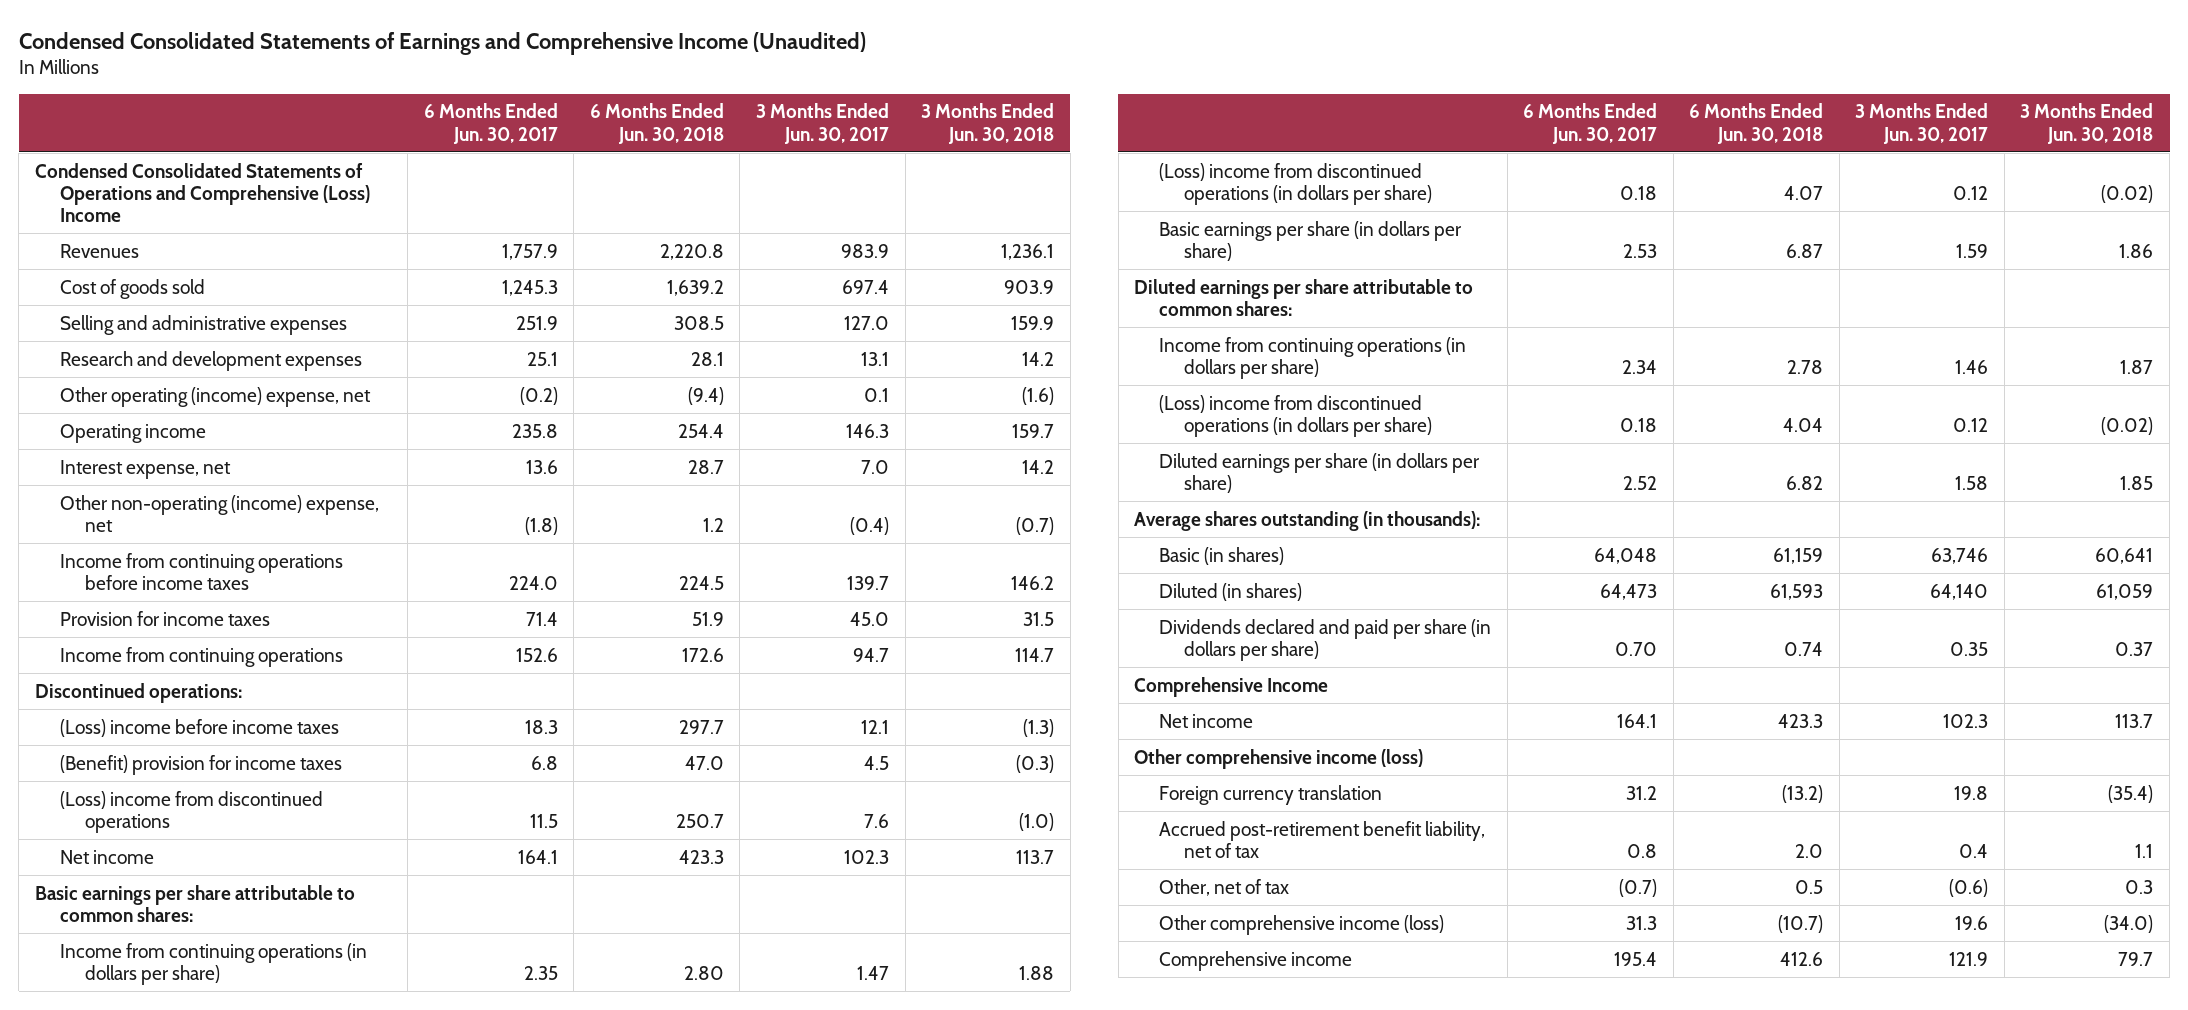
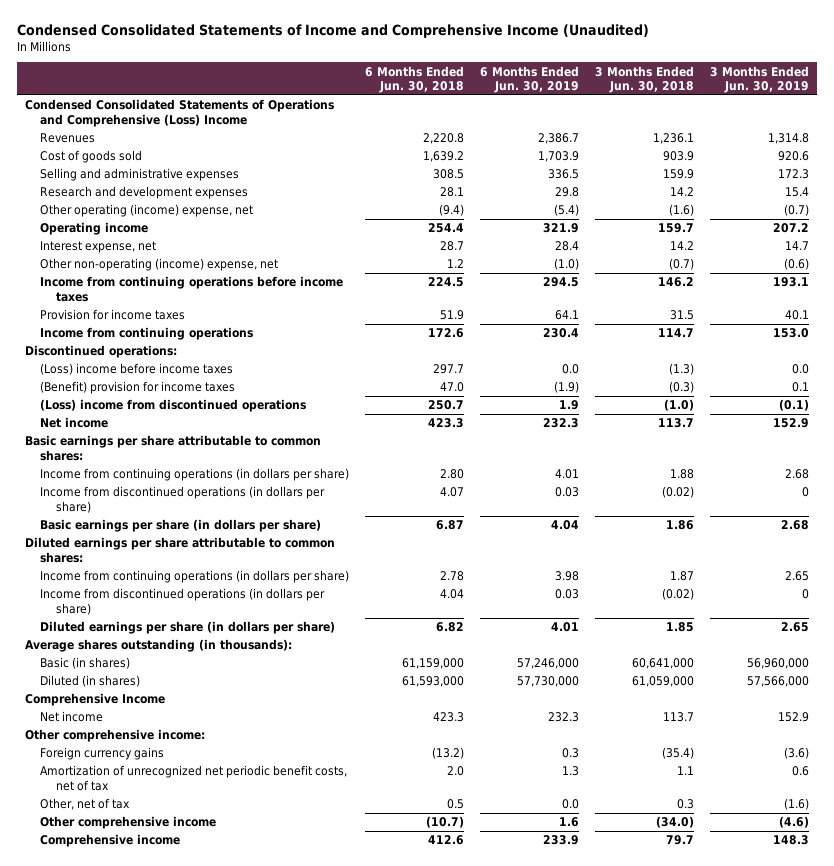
[18,31,866,55] Condensed Consolidated Statements of Earnings and Comprehensive Income (Unaudited) -> [16,24,649,39] Condensed Consolidated Statements of Income and Comprehensive Income (Unaudited)
[423,103,558,144] 6 Months Ended Jun. 30, 2017 -> none
[755,103,889,144] 3 Months Ended Jun. 30, 2017 -> none
none -> [480,65,580,93] 6 Months Ended Jun. 30, 2019
none -> [710,65,810,93] 3 Months Ended Jun. 30, 2019
[1159,162,1433,205] (Loss) income from discontinued operations (in dollars per share) -> [40,486,326,513] Income from discontinued operations (in dollars per share)
[1159,394,1433,437] (Loss) income from discontinued operations (in dollars per share) -> [40,588,326,615] Income from discontinued operations (in dollars per share)
[1159,618,1492,661] Dividends declared and paid per share (in dollars per share) -> none
[1773,547,1824,564] 61,159 -> [402,658,465,670] 61,159,000
[2095,547,2154,564] 60,641 -> [632,658,695,670] 60,641,000
[1770,583,1824,600] 61,593 -> [402,676,465,688] 61,593,000
[2096,583,2154,600] 61,059 -> [632,676,695,688] 61,059,000
[1134,748,1424,769] Other comprehensive income (loss) -> [24,729,205,743] Other comprehensive income:
[1159,784,1383,805] Foreign currency translation -> [40,747,165,761] Foreign currency gains
[1159,820,1486,858] Accrued post-retirement benefit liability, net of tax -> [40,765,348,791] Amortization of unrecognized net periodic benefit costs, net of tax
[1159,914,1445,935] Other comprehensive income (loss) -> [40,816,217,830] Other comprehensive income

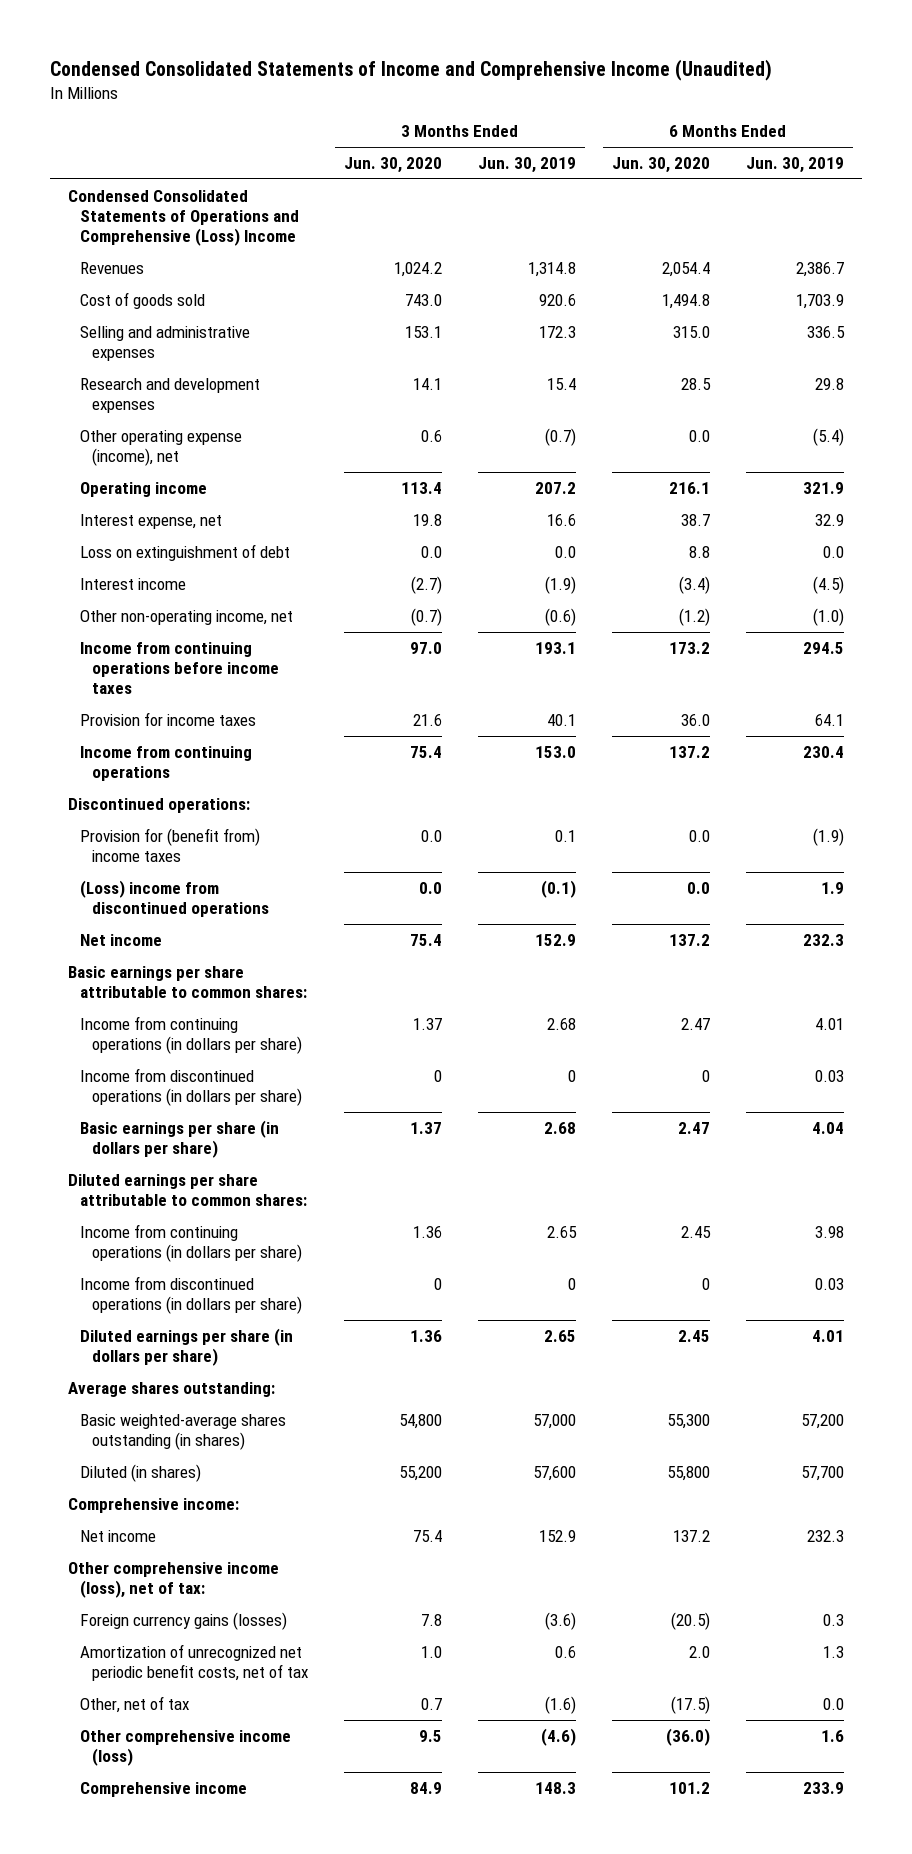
[365,65,465,93] 6 Months Ended Jun. 30, 2018 -> none
[595,65,695,93] 3 Months Ended Jun. 30, 2018 -> none
none -> [344,156,443,173] Jun. 30, 2020
none -> [612,156,711,173] Jun. 30, 2020
[40,204,254,218] Other operating (income) expense, net -> [80,429,243,466] Other operating expense (income), net
[555,241,580,252] 28.4 -> [815,513,845,526] 32.9
[785,241,810,251] 14.7 -> [547,513,577,526] 16.6
none -> [80,543,291,561] Loss on extinguishment of debt
none -> [80,577,187,590] Interest income
[40,258,279,272] Other non-operating (income) expense, net -> [80,609,294,625] Other non-operating income, net
[40,363,234,376] (Loss) income before income taxes -> none
[40,381,236,395] (Benefit) provision for income taxes -> [80,827,261,862] Provision for (benefit from) income taxes
[24,639,292,653] Average shares outstanding (in thousands): -> [67,1381,275,1397] Average shares outstanding:
[40,657,131,670] Basic (in shares) -> [80,1413,287,1450] Basic weighted-average shares outstanding (in shares)
[517,658,580,670] 57,246,000 -> [801,1413,845,1429] 57,200
[747,658,810,670] 56,960,000 -> [533,1413,577,1429] 57,000
[517,676,580,688] 57,730,000 -> [801,1465,845,1481] 57,700
[747,676,810,688] 57,566,000 -> [533,1465,577,1481] 57,600
[24,693,165,707] Comprehensive Income -> [67,1497,239,1513] Comprehensive income:
[24,729,205,743] Other comprehensive income: -> [67,1561,279,1598] Other comprehensive income (loss), net of tax:
[40,747,165,761] Foreign currency gains -> [80,1611,288,1630] Foreign currency gains (losses)
[40,816,217,830] Other comprehensive income -> [80,1729,292,1766] Other comprehensive income (loss)

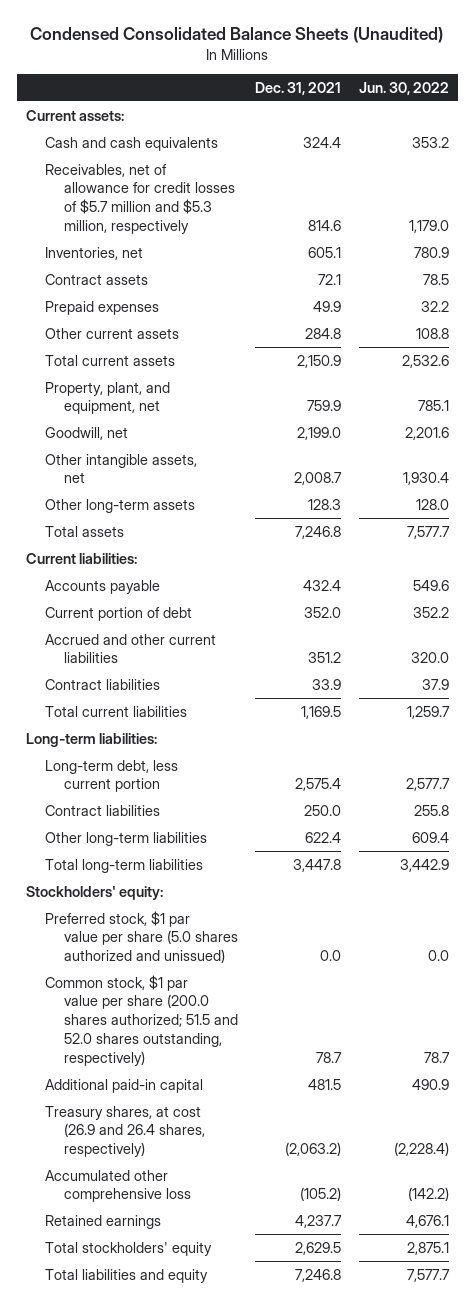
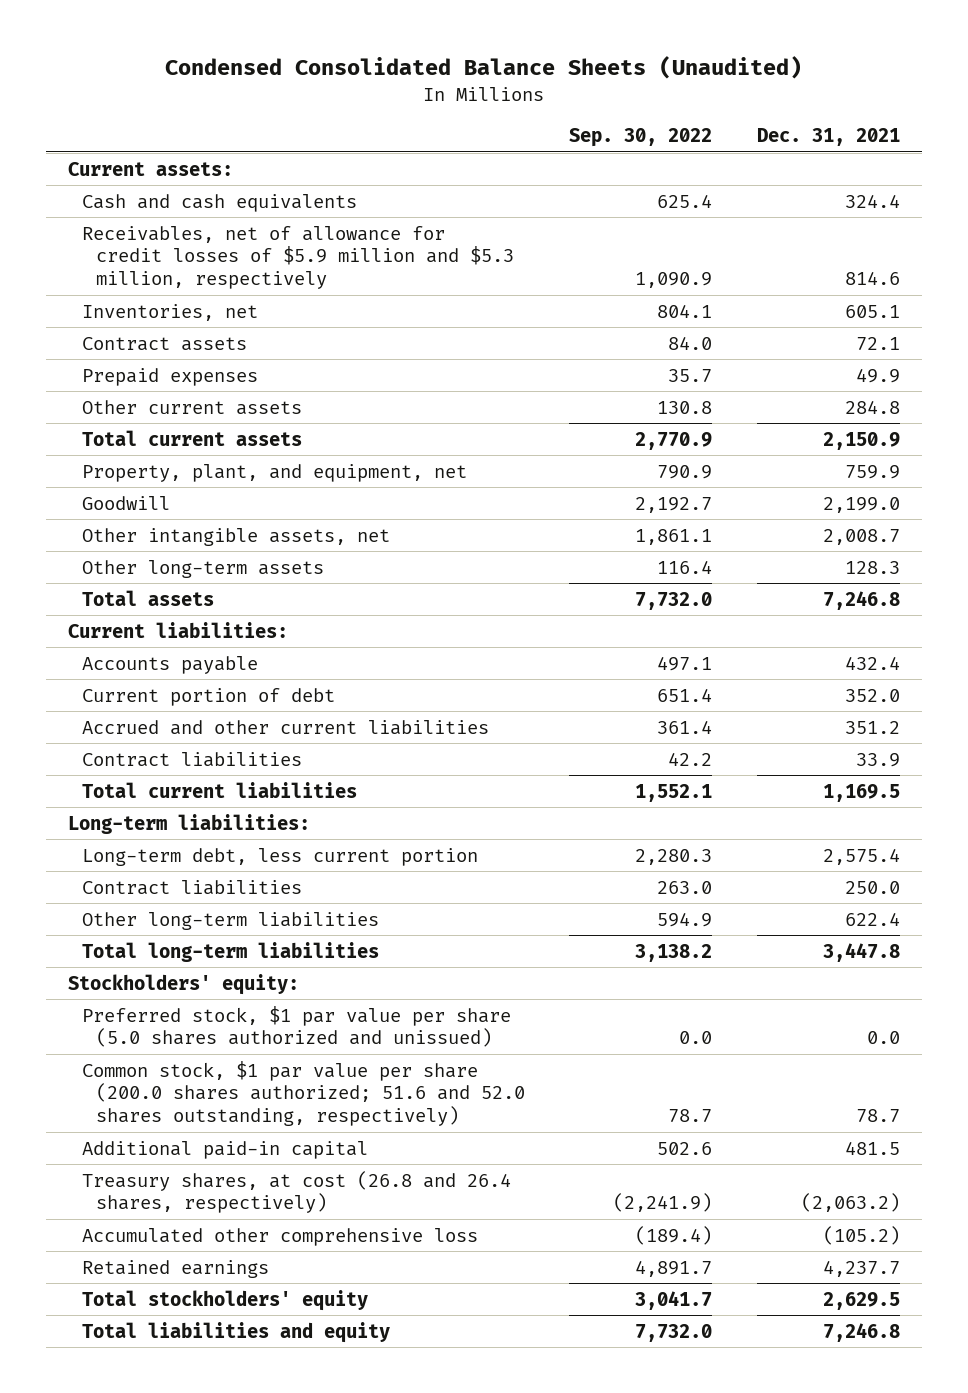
[358,81,449,95] Jun. 30, 2022 -> none
none -> [569,128,713,148] Sep. 30, 2022
[44,163,235,234] Receivables, net of allowance for credit losses of $5.7 million and $5.3 million, respectively -> [82,225,515,290] Receivables, net of allowance for credit losses of $5.9 million and $5.3 million, respectively
[44,426,128,440] Goodwill, net -> [82,495,171,510] Goodwill
[44,974,238,1066] Common stock, $1 par value per share (200.0 shares authorized; 51.5 and 52.0 shares outstanding, respectively) -> [82,1060,526,1127] Common stock, $1 par value per share (200.0 shares authorized; 51.6 and 52.0 shares outstanding, respectively)
[44,1105,205,1158] Treasury shares, at cost (26.9 and 26.4 shares, respectively) -> [82,1170,512,1214] Treasury shares, at cost (26.8 and 26.4 shares, respectively)

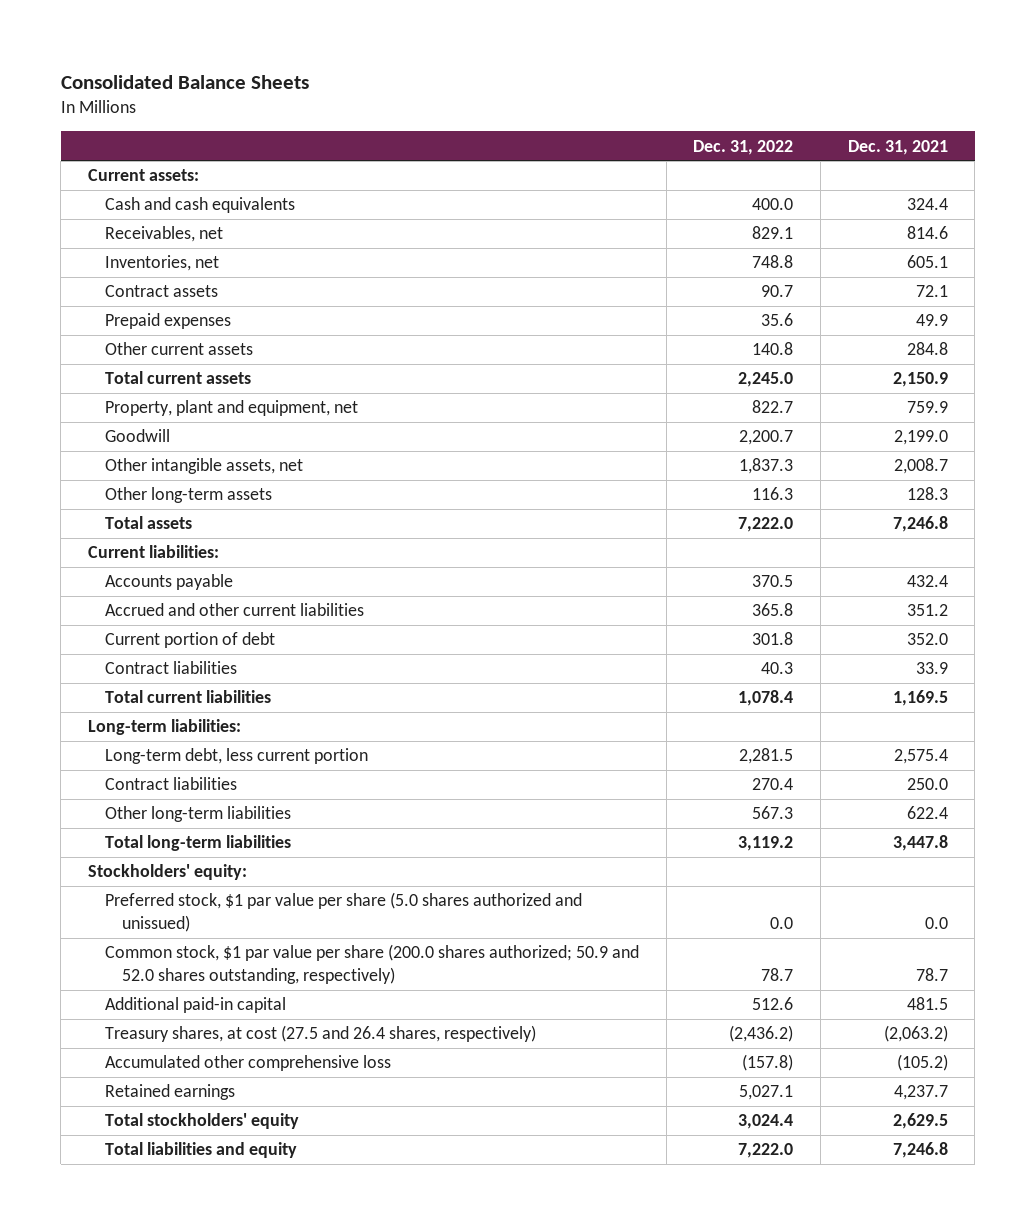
[165,56,803,80] Condensed Consolidated Balance Sheets (Unaudited) -> [60,74,309,89] Consolidated Balance Sheets
[569,128,713,148] Sep. 30, 2022 -> none
none -> [693,139,794,155] Dec. 31, 2022
[82,225,515,290] Receivables, net of allowance for credit losses of $5.9 million and $5.3 million, respectively -> [105,226,224,243] Receivables, net
[82,463,468,482] Property, plant, and equipment, net -> [105,400,359,417] Property, plant and equipment, net
[82,687,336,706] Current portion of debt -> [105,632,276,649] Current portion of debt
[82,1060,526,1127] Common stock, $1 par value per share (200.0 shares authorized; 51.6 and 52.0 shares outstanding, respectively) -> [105,944,640,985] Common stock, $1 par value per share (200.0 shares authorized; 50.9 and 52.0 shares outstanding, respectively)
[82,1170,512,1214] Treasury shares, at cost (26.8 and 26.4 shares, respectively) -> [105,1025,537,1043] Treasury shares, at cost (27.5 and 26.4 shares, respectively)

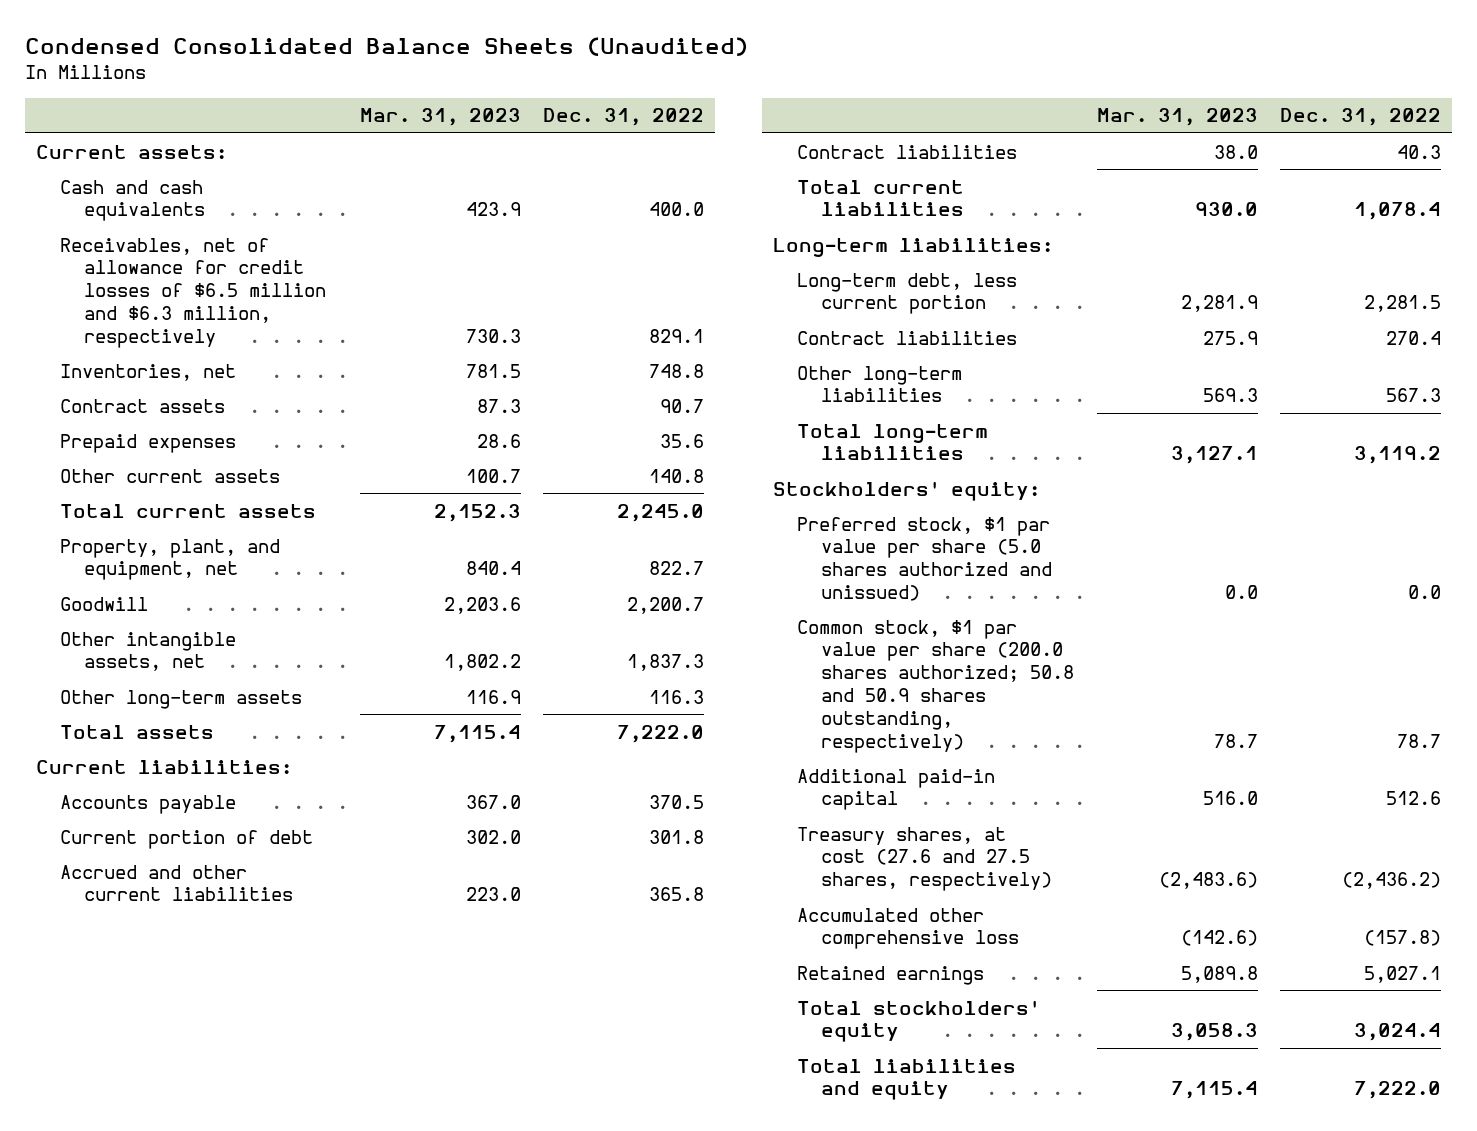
[60,74,309,89] Consolidated Balance Sheets -> [24,36,748,56] Condensed Consolidated Balance Sheets (Unaudited)
[847,139,948,155] Dec. 31, 2021 -> none
none -> [359,108,521,127] Mar. 31, 2023
[105,226,224,243] Receivables, net -> [60,237,327,348] Receivables, net of allowance for credit losses of $6.5 million and $6.3 million, respectively
[105,400,359,417] Property, plant and equipment, net -> [60,538,281,581] Property, plant, and equipment, net
[105,603,365,617] Accrued and other current liabilities -> [60,864,294,902] Accrued and other current liabilities
[105,944,640,985] Common stock, $1 par value per share (200.0 shares authorized; 50.9 and 52.0 shares outstanding, respectively) -> [797,619,1075,753] Common stock, $1 par value per share (200.0 shares authorized; 50.8 and 50.9 shares outstanding, respectively)
[105,1025,537,1043] Treasury shares, at cost (27.5 and 26.4 shares, respectively) -> [797,826,1053,892] Treasury shares, at cost (27.6 and 27.5 shares, respectively)

